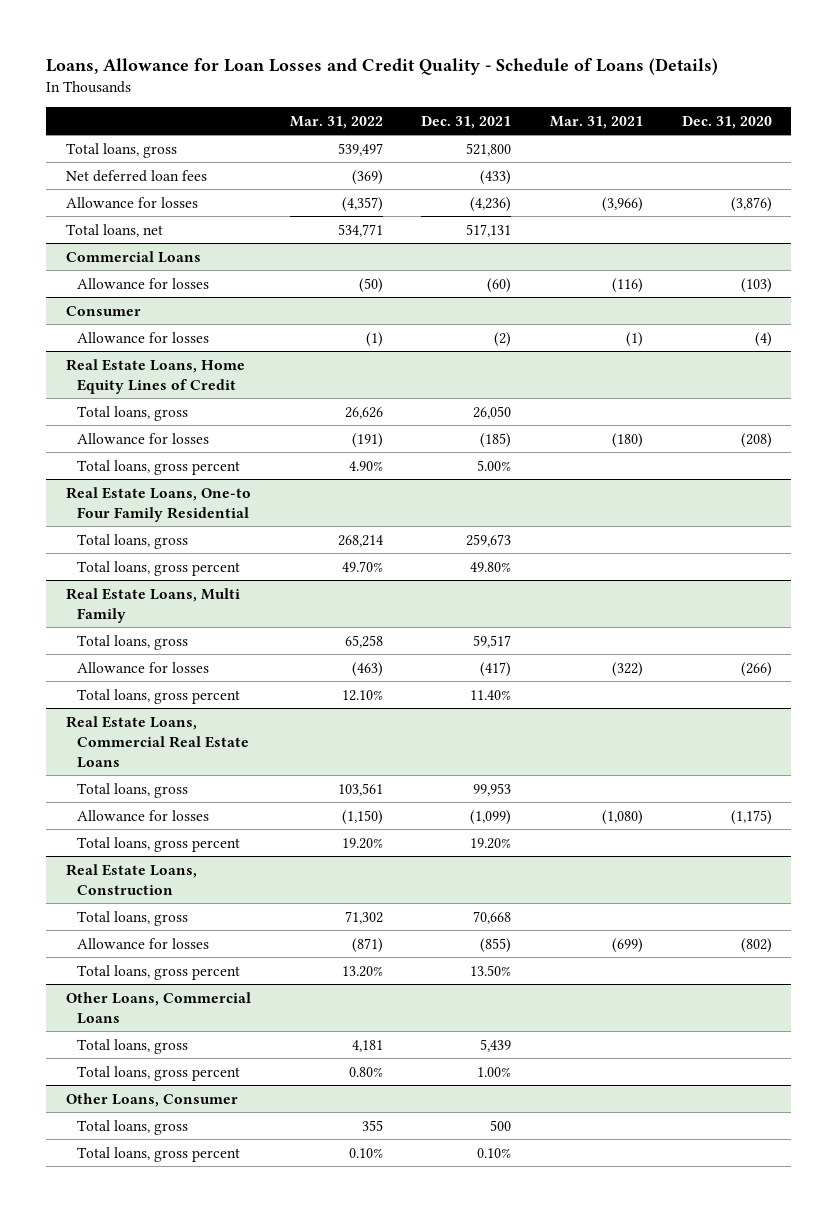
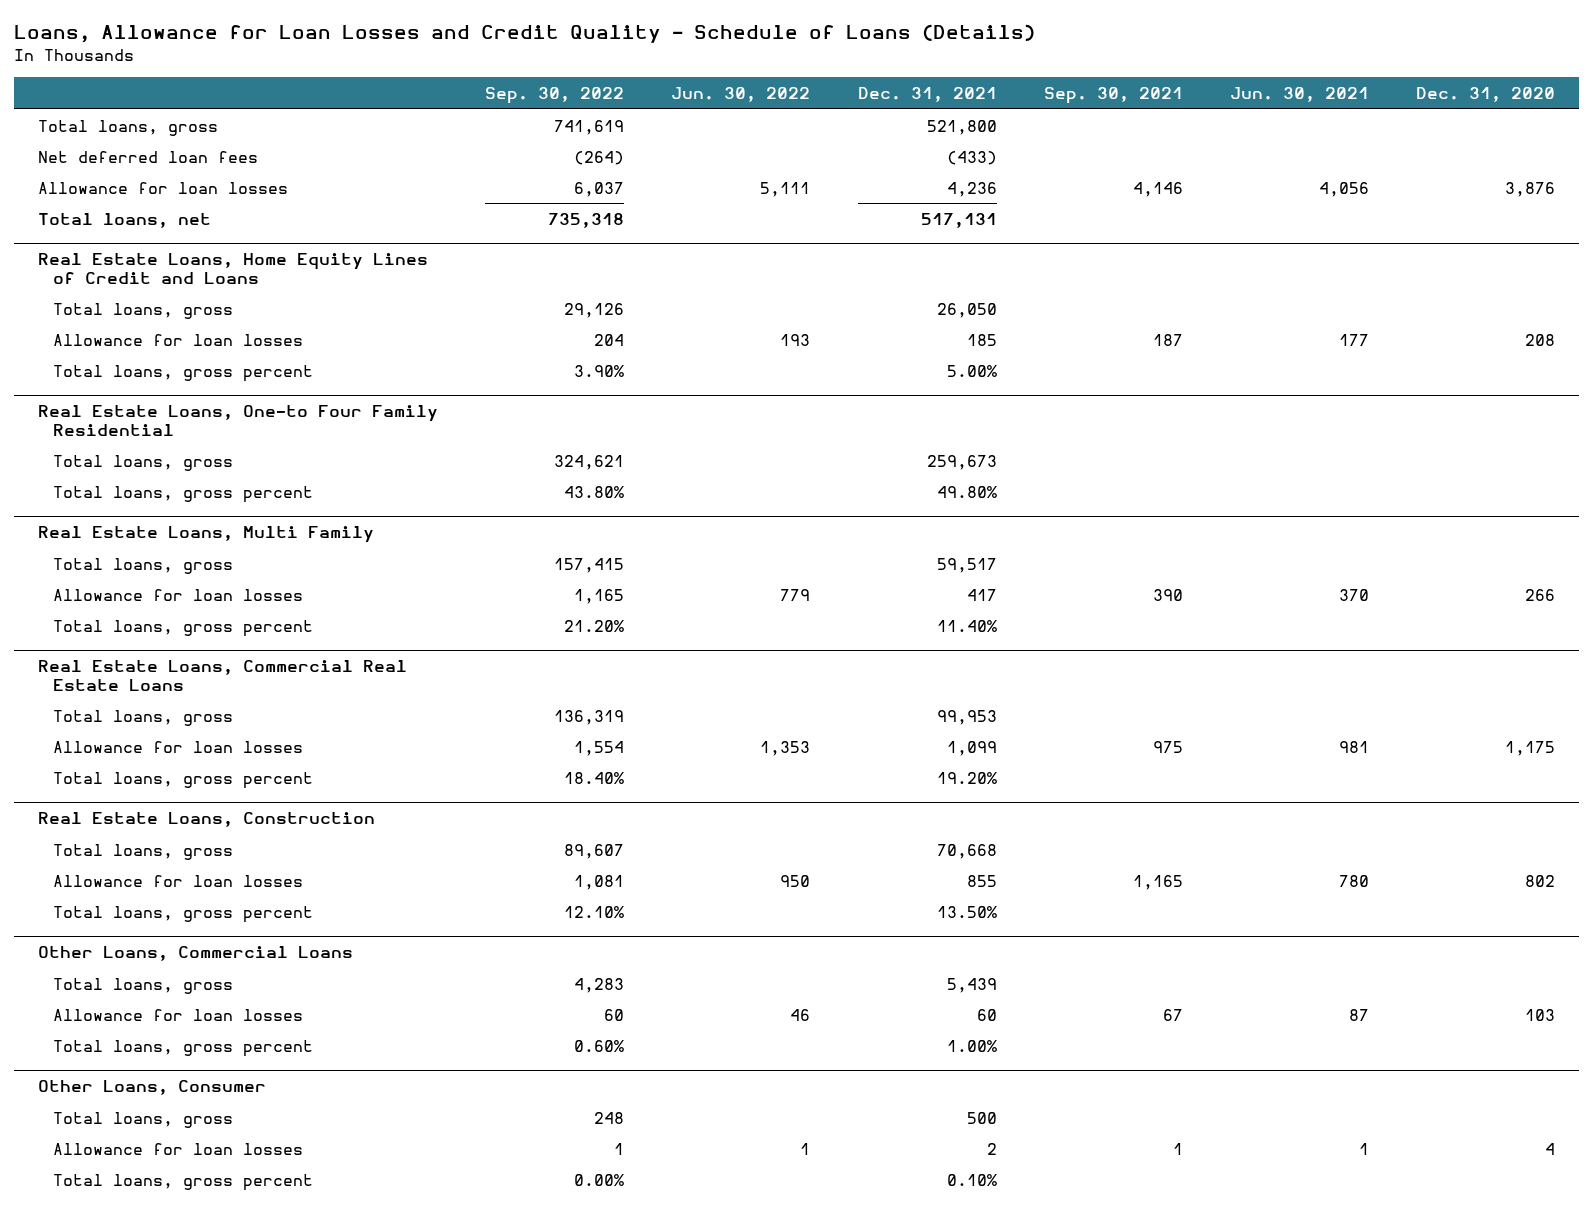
[289,115,383,129] Mar. 31, 2022 -> none
[549,115,643,129] Mar. 31, 2021 -> none
none -> [485,86,625,104] Sep. 30, 2022
none -> [671,86,811,102] Jun. 30, 2022
none -> [1043,86,1183,104] Sep. 30, 2021
none -> [1230,86,1370,102] Jun. 30, 2021
[65,196,198,208] Allowance for losses -> [37,181,288,194] Allowance for loan losses
[470,196,512,212] (4,236) -> [946,181,997,197] 4,236
[730,196,772,212] (3,876) -> [1505,181,1556,197] 3,876
[65,250,201,263] Commercial Loans -> none
[77,277,210,289] Allowance for losses -> none
[65,305,141,316] Consumer -> none
[77,331,210,343] Allowance for losses -> none
[65,358,245,394] Real Estate Loans, Home Equity Lines of Credit -> [37,253,428,284] Real Estate Loans, Home Equity Lines of Credit and Loans
[77,432,210,444] Allowance for losses -> [53,333,304,346] Allowance for loan losses
[480,432,512,448] (185) -> [966,333,997,346] 185
[740,432,772,448] (208) -> [1525,333,1556,346] 208
[77,661,210,673] Allowance for losses -> [53,588,304,601] Allowance for loan losses
[480,661,512,677] (417) -> [966,588,997,601] 417
[740,661,772,677] (266) -> [1525,588,1556,601] 266
[77,809,210,821] Allowance for losses -> [53,740,304,753] Allowance for loan losses
[470,809,512,825] (1,099) -> [946,740,997,756] 1,099
[730,809,772,825] (1,175) -> [1505,740,1556,756] 1,175
[77,937,210,949] Allowance for losses -> [53,874,304,887] Allowance for loan losses
[480,937,512,953] (855) -> [966,874,997,887] 855
[740,937,772,953] (802) -> [1525,874,1556,887] 802
none -> [53,1008,304,1021] Allowance for loan losses
none -> [53,1142,304,1155] Allowance for loan losses

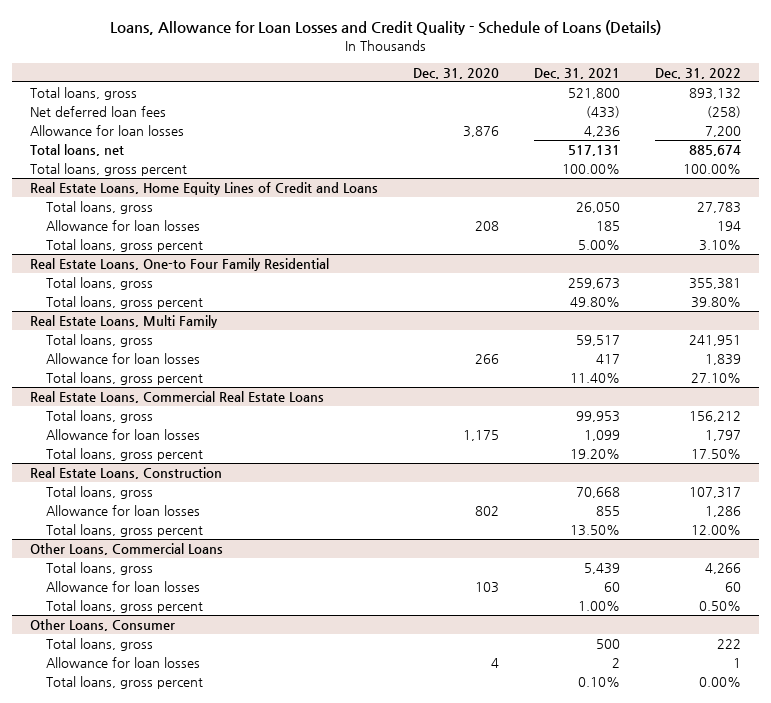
[485,86,625,104] Sep. 30, 2022 -> none
[671,86,811,102] Jun. 30, 2022 -> none
[1043,86,1183,104] Sep. 30, 2021 -> none
[1230,86,1370,102] Jun. 30, 2021 -> none
none -> [655,67,742,79] Dec. 31, 2022
none -> [29,163,187,177] Total loans, gross percent

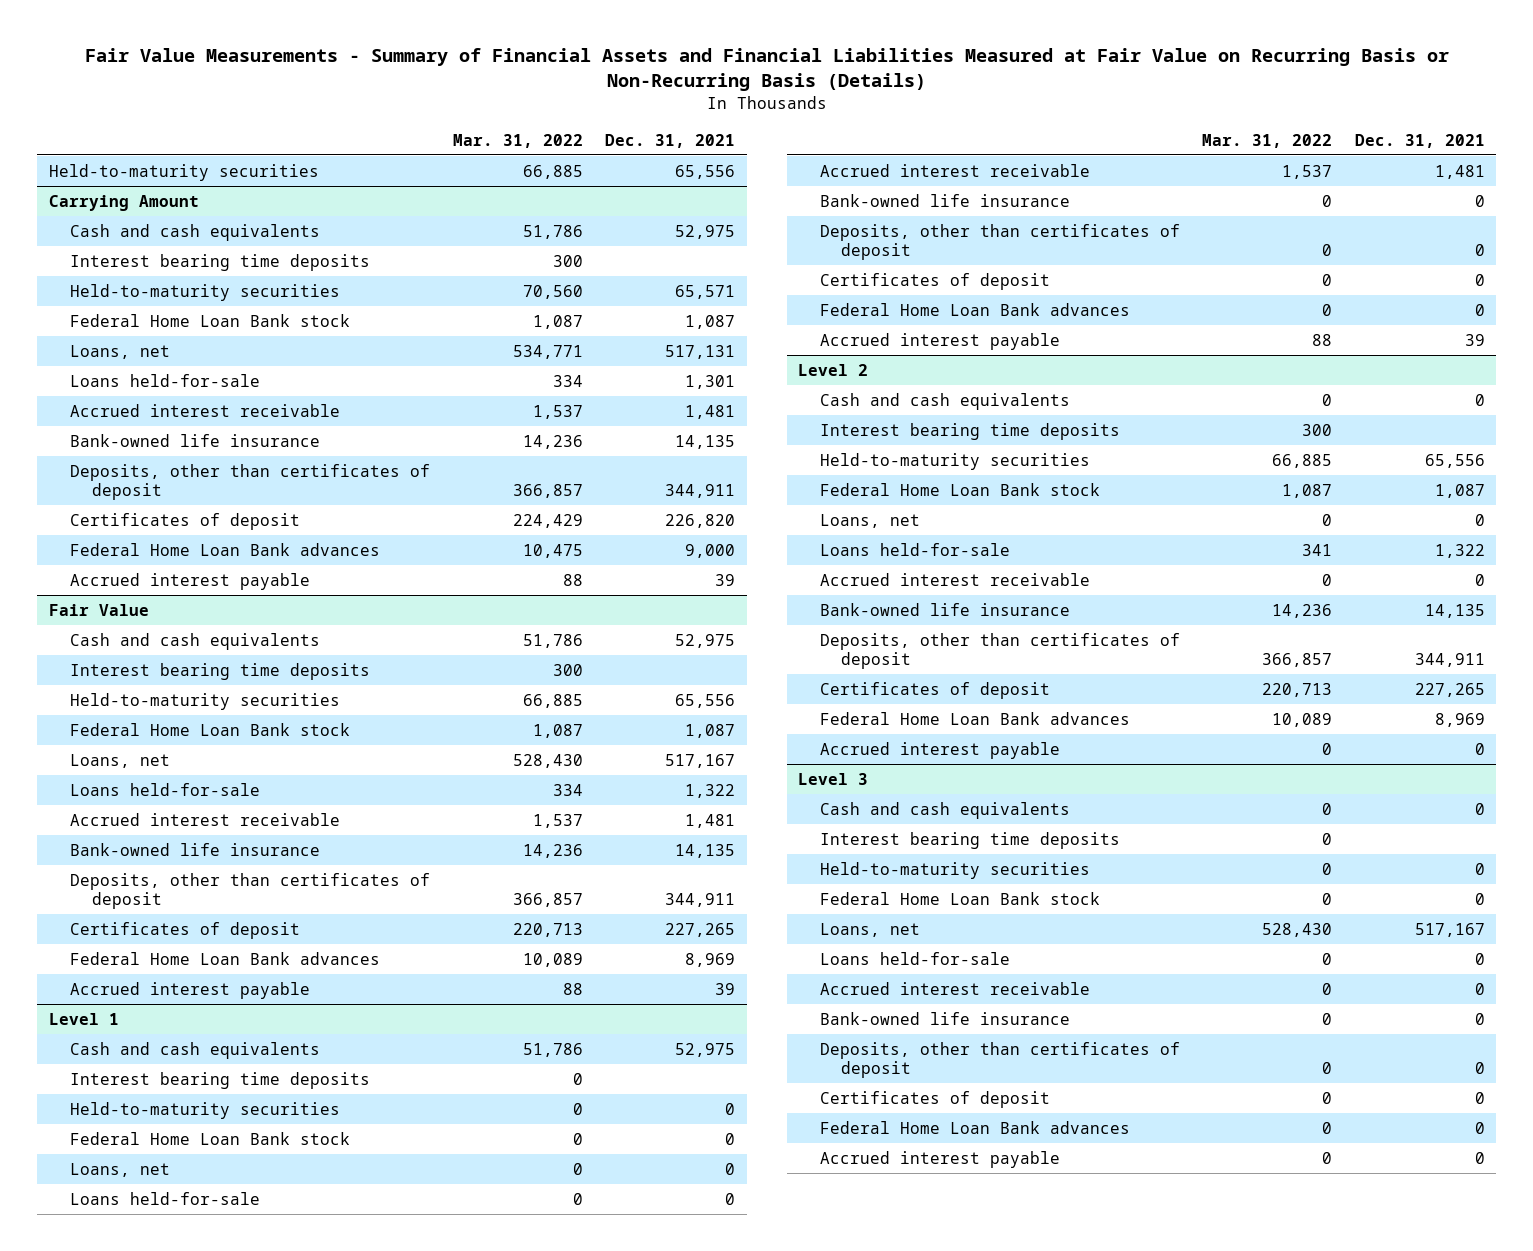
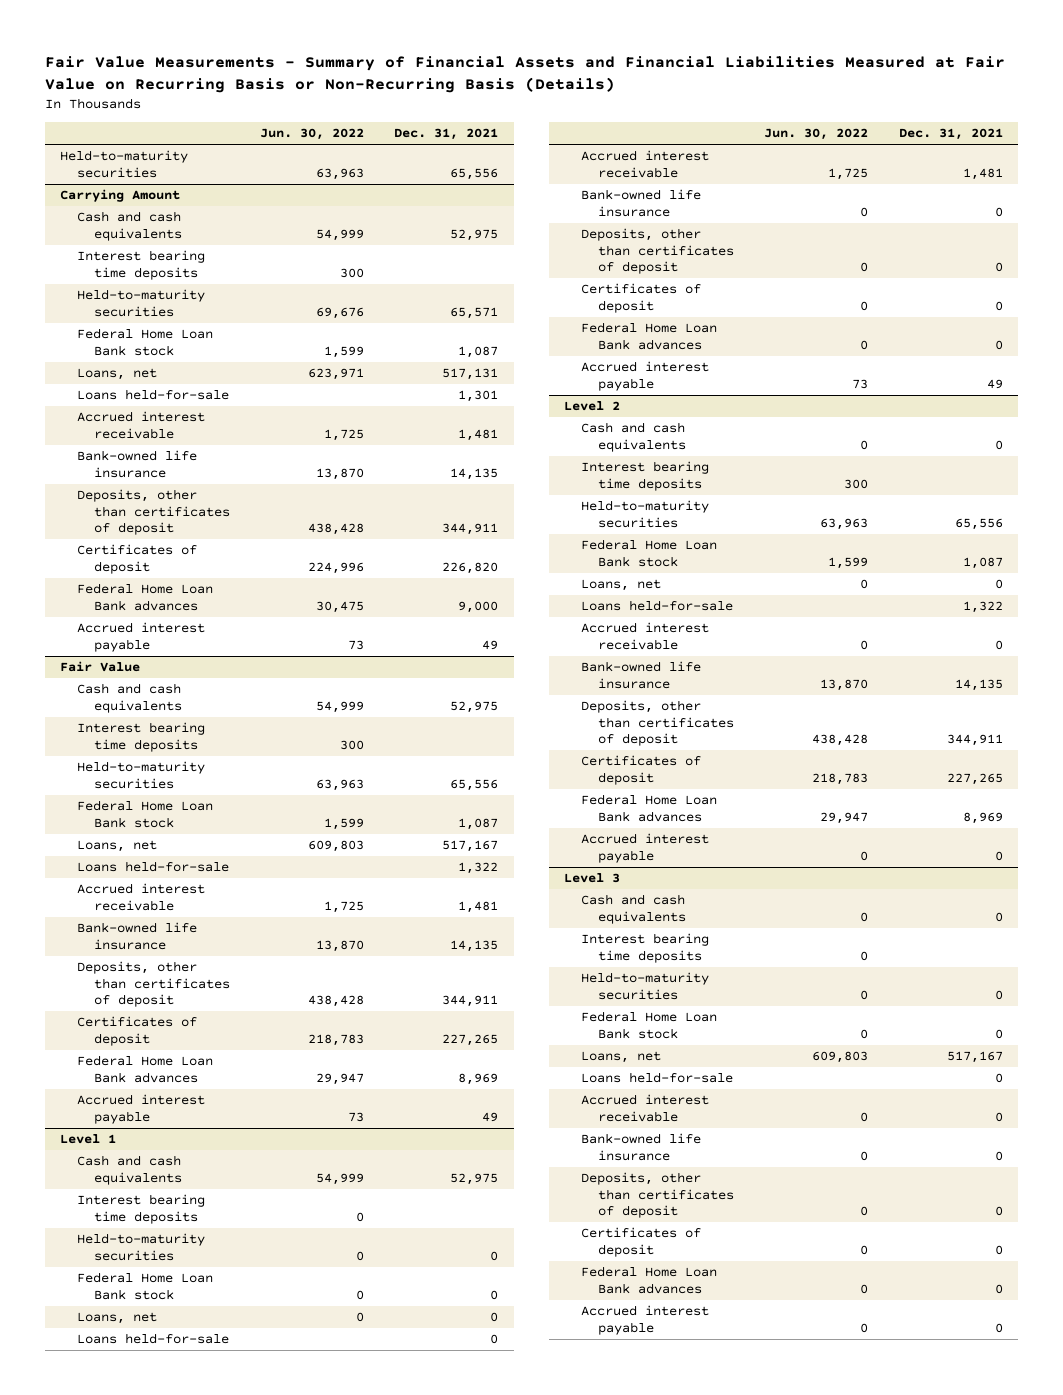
[452,133,583,148] Mar. 31, 2022 -> none
none -> [260,128,365,141] Jun. 30, 2022
[715,573,736,586] 39 -> [482,639,499,650] 49
[715,982,736,995] 39 -> [482,1111,499,1122] 49
[1464,333,1485,346] 39 -> [986,378,1003,389] 49

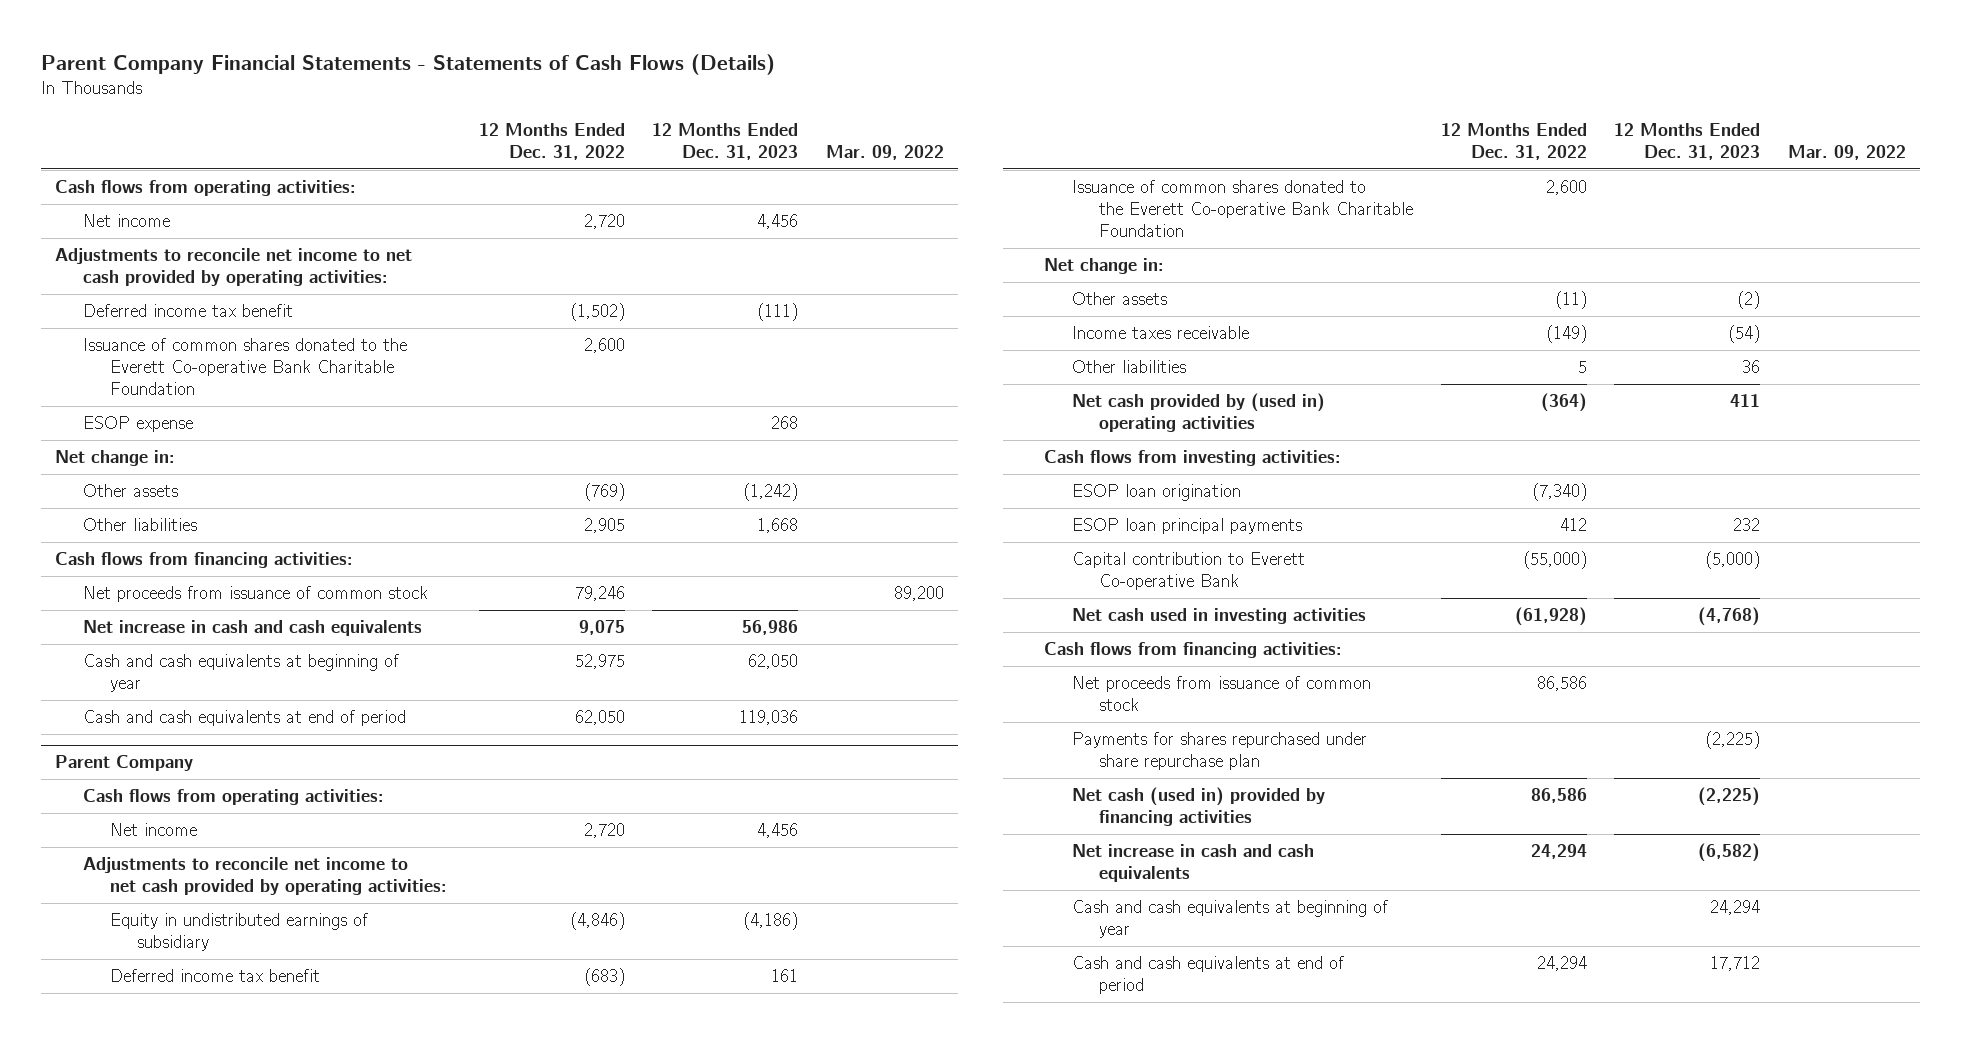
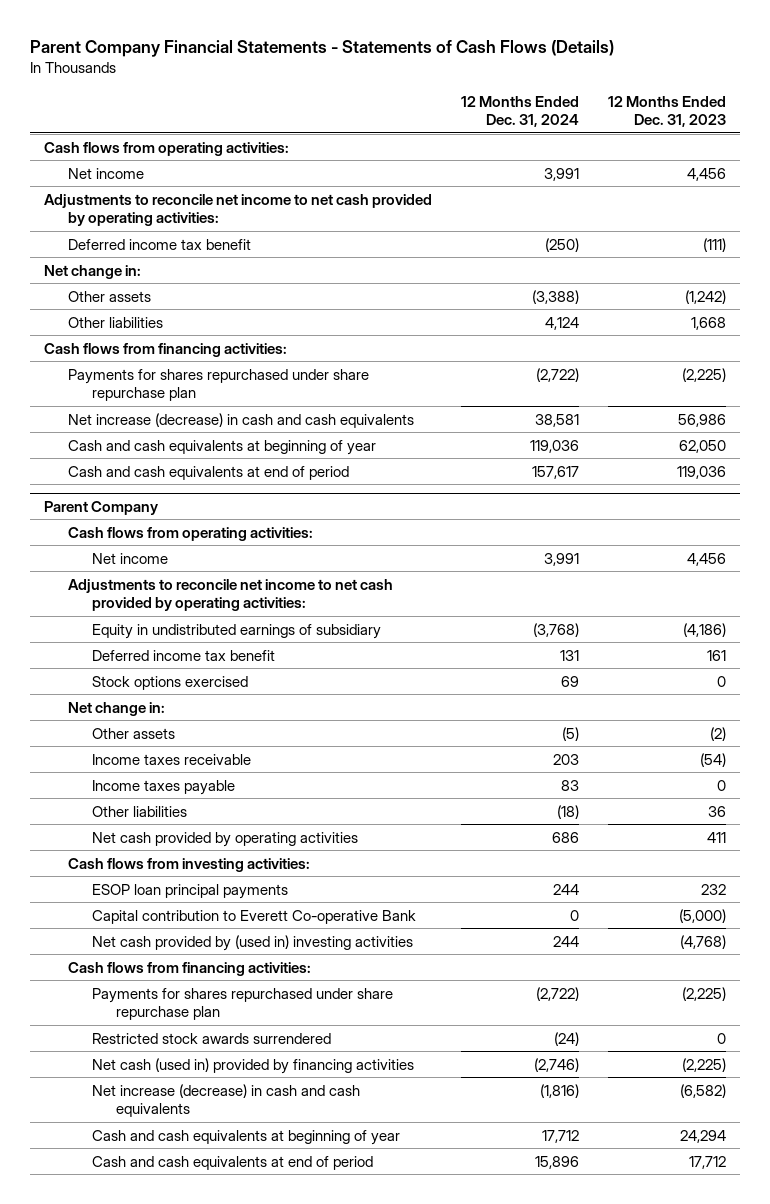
[478,122,625,160] 12 Months Ended Dec. 31, 2022 -> none
[825,144,944,160] Mar. 09, 2022 -> none
none -> [461,95,580,128] 12 Months Ended Dec. 31, 2024
[82,338,407,396] Issuance of common shares donated to the Everett Co-operative Bank Charitable Foundation -> none
[82,416,193,433] ESOP expense -> none
[82,586,428,603] Net proceeds from issuance of common stock -> none
none -> [68,368,370,402] Payments for shares repurchased under share repurchase plan
[82,620,422,637] Net increase in cash and cash equivalents -> [68,412,415,428] Net increase (decrease) in cash and cash equivalents
[1071,180,1414,238] Issuance of common shares donated to the Everett Co-operative Bank Charitable Foundation -> none
none -> [91,675,248,690] Stock options exercised
none -> [91,779,235,795] Income taxes payable
[1071,393,1325,433] Net cash provided by (used in) operating activities -> [91,831,358,847] Net cash provided by operating activities
[1071,484,1241,502] ESOP loan origination -> none
[1071,608,1366,625] Net cash used in investing activities -> [91,934,413,951] Net cash provided by (used in) investing activities
[1071,676,1371,712] Net proceeds from issuance of common stock -> none
none -> [91,1032,331,1044] Restricted stock awards surrendered
[1071,844,1314,883] Net increase in cash and cash equivalents -> [91,1083,360,1118] Net increase (decrease) in cash and cash equivalents

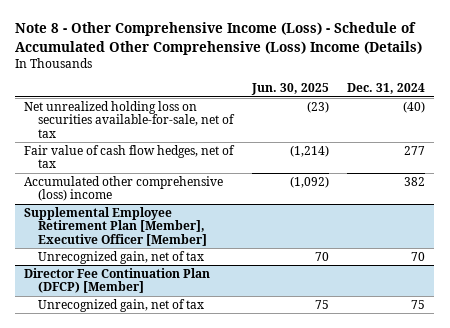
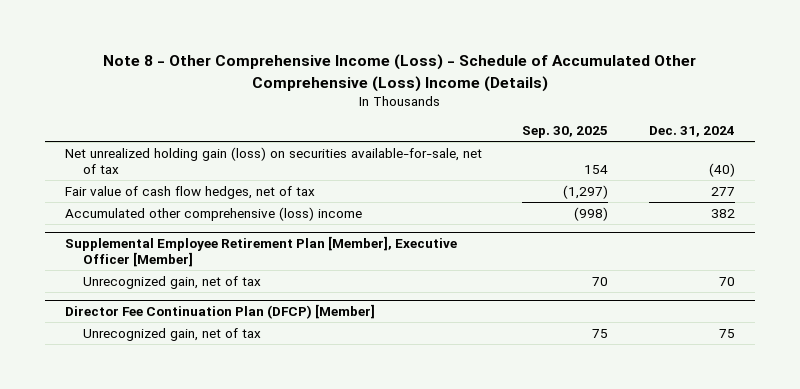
[250,83,329,96] Jun. 30, 2025 -> none
none -> [522,126,609,139] Sep. 30, 2025
[24,100,236,138] Net unrealized holding loss on securities available-for-sale, net of tax -> [65,146,483,174] Net unrealized holding gain (loss) on securities available-for-sale, net of tax

